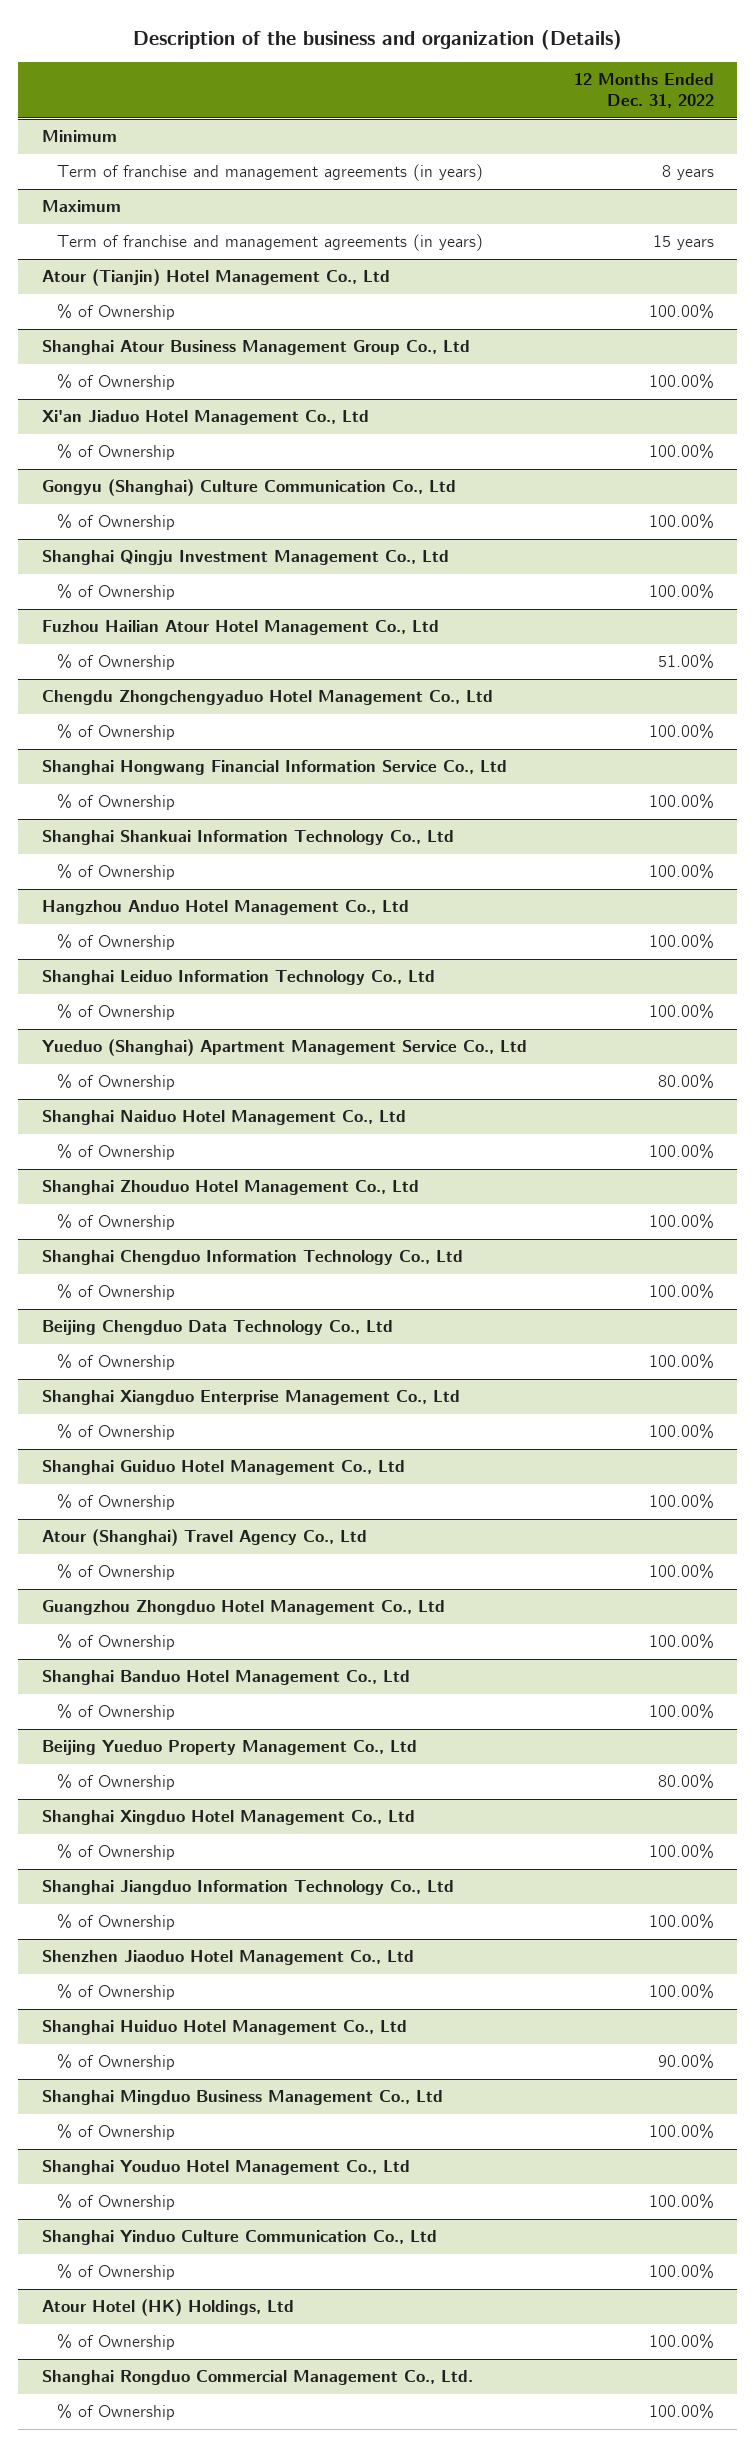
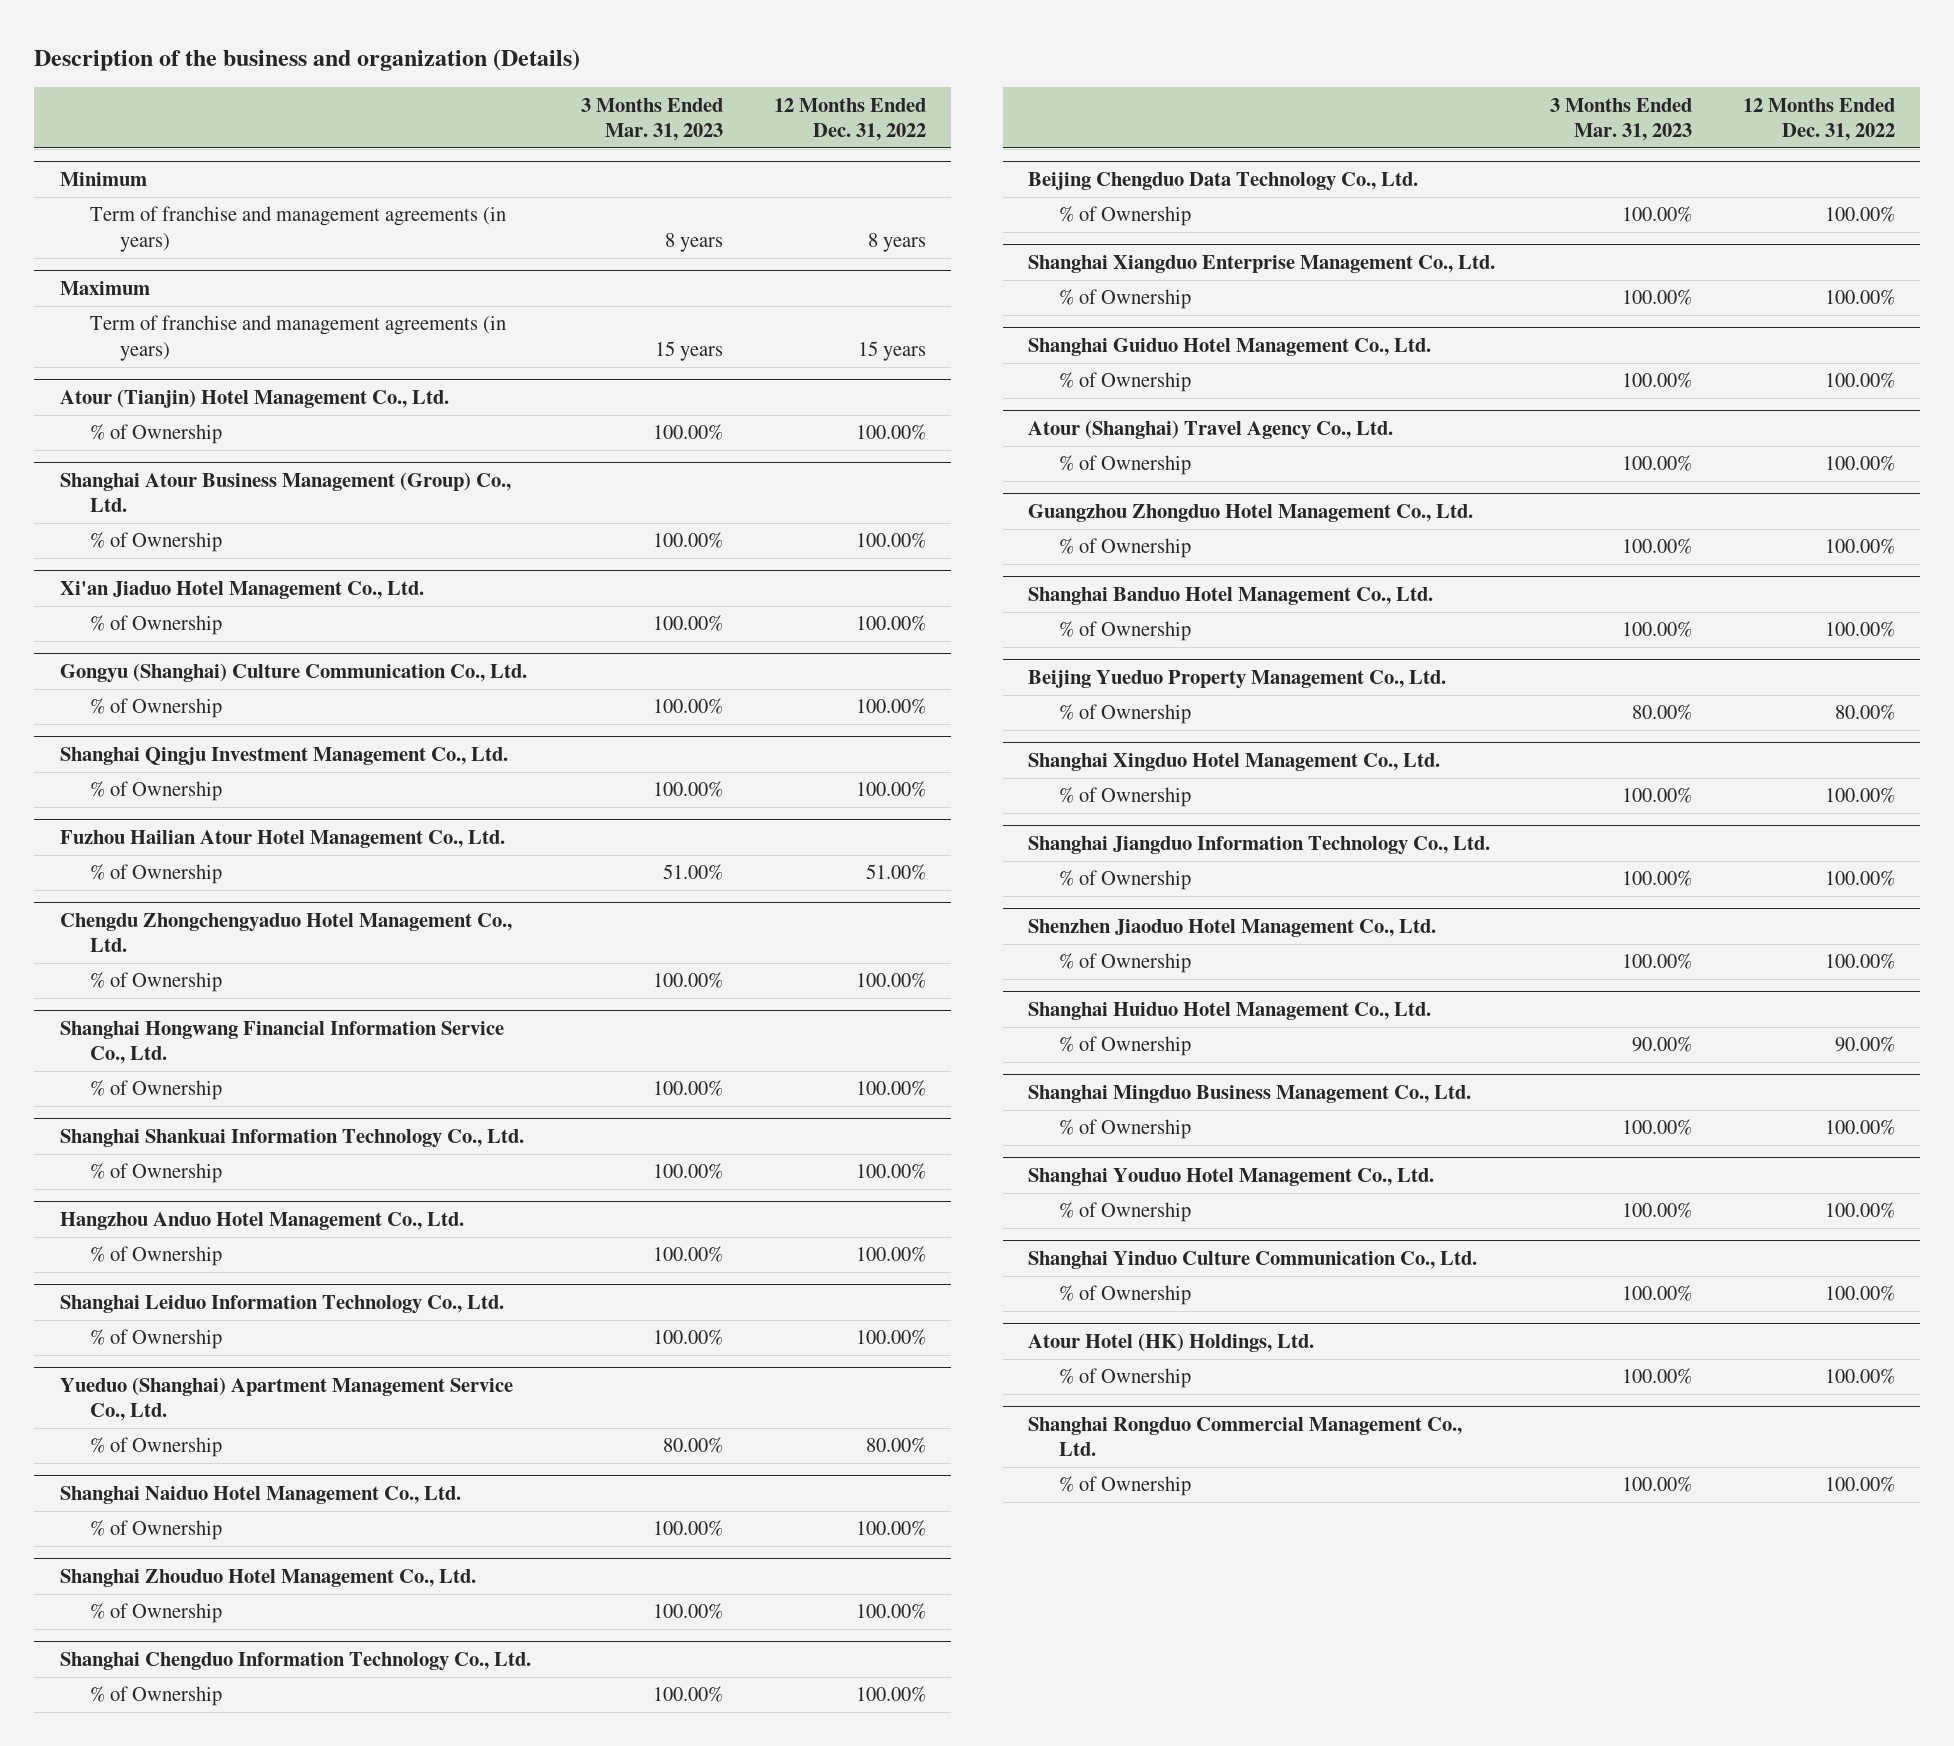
none -> [581,97,724,141] 3 Months Ended Mar. 31, 2023
[41,269,390,287] Atour (Tianjin) Hotel Management Co., Ltd -> [59,389,449,409] Atour (Tianjin) Hotel Management Co., Ltd.
[41,340,470,356] Shanghai Atour Business Management Group Co., Ltd -> [59,472,511,513] Shanghai Atour Business Management (Group) Co., Ltd.
[41,410,369,426] Xi'an Jiaduo Hotel Management Co., Ltd -> [59,581,424,600] Xi'an Jiaduo Hotel Management Co., Ltd.
[41,479,456,497] Gongyu (Shanghai) Culture Communication Co., Ltd -> [59,663,527,684] Gongyu (Shanghai) Culture Communication Co., Ltd.
[41,550,449,566] Shanghai Qingju Investment Management Co., Ltd -> [59,747,508,766] Shanghai Qingju Investment Management Co., Ltd.
[41,620,439,636] Fuzhou Hailian Atour Hotel Management Co., Ltd -> [59,830,505,849] Fuzhou Hailian Atour Hotel Management Co., Ltd.
[41,690,493,706] Chengdu Zhongchengyaduo Hotel Management Co., Ltd -> [59,913,512,953] Chengdu Zhongchengyaduo Hotel Management Co., Ltd.
[41,760,507,776] Shanghai Hongwang Financial Information Service Co., Ltd -> [59,1021,504,1065] Shanghai Hongwang Financial Information Service Co., Ltd.
[41,830,454,846] Shanghai Shankuai Information Technology Co., Ltd -> [59,1129,524,1149] Shanghai Shankuai Information Technology Co., Ltd.
[41,900,409,916] Hangzhou Anduo Hotel Management Co., Ltd -> [59,1212,464,1231] Hangzhou Anduo Hotel Management Co., Ltd.
[41,970,435,986] Shanghai Leiduo Information Technology Co., Ltd -> [59,1295,504,1315] Shanghai Leiduo Information Technology Co., Ltd.
[41,1039,527,1057] Yueduo (Shanghai) Apartment Management Service Co., Ltd -> [59,1377,513,1422] Yueduo (Shanghai) Apartment Management Service Co., Ltd.
[41,1110,406,1126] Shanghai Naiduo Hotel Management Co., Ltd -> [59,1486,461,1505] Shanghai Naiduo Hotel Management Co., Ltd.
[41,1180,419,1196] Shanghai Zhouduo Hotel Management Co., Ltd -> [59,1569,476,1588] Shanghai Zhouduo Hotel Management Co., Ltd.
[41,1250,463,1266] Shanghai Chengduo Information Technology Co., Ltd -> [59,1652,531,1672] Shanghai Chengduo Information Technology Co., Ltd.
[41,1320,393,1336] Beijing Chengduo Data Technology Co., Ltd -> [1028,172,1419,192] Beijing Chengduo Data Technology Co., Ltd.
[41,1390,460,1406] Shanghai Xiangduo Enterprise Management Co., Ltd -> [1028,255,1496,274] Shanghai Xiangduo Enterprise Management Co., Ltd.
[41,1460,405,1476] Shanghai Guiduo Hotel Management Co., Ltd -> [1028,338,1432,357] Shanghai Guiduo Hotel Management Co., Ltd.
[41,1529,367,1547] Atour (Shanghai) Travel Agency Co., Ltd -> [1028,420,1394,441] Atour (Shanghai) Travel Agency Co., Ltd.
[41,1600,445,1616] Guangzhou Zhongduo Hotel Management Co., Ltd -> [1028,504,1474,523] Guangzhou Zhongduo Hotel Management Co., Ltd.
[41,1670,410,1686] Shanghai Banduo Hotel Management Co., Ltd -> [1028,587,1434,606] Shanghai Banduo Hotel Management Co., Ltd.
[41,1740,417,1756] Beijing Yueduo Property Management Co., Ltd -> [1028,670,1447,690] Beijing Yueduo Property Management Co., Ltd.
[41,1810,415,1826] Shanghai Xingduo Hotel Management Co., Ltd -> [1028,753,1441,772] Shanghai Xingduo Hotel Management Co., Ltd.
[41,1880,454,1896] Shanghai Jiangduo Information Technology Co., Ltd -> [1028,836,1491,856] Shanghai Jiangduo Information Technology Co., Ltd.
[41,1950,414,1966] Shenzhen Jiaoduo Hotel Management Co., Ltd -> [1028,919,1437,938] Shenzhen Jiaoduo Hotel Management Co., Ltd.
[41,2020,407,2036] Shanghai Huiduo Hotel Management Co., Ltd -> [1028,1002,1432,1021] Shanghai Huiduo Hotel Management Co., Ltd.
[41,2090,443,2106] Shanghai Mingduo Business Management Co., Ltd -> [1028,1085,1472,1104] Shanghai Mingduo Business Management Co., Ltd.
[41,2160,410,2176] Shanghai Youduo Hotel Management Co., Ltd -> [1028,1168,1435,1187] Shanghai Youduo Hotel Management Co., Ltd.
[41,2230,437,2246] Shanghai Yinduo Culture Communication Co., Ltd -> [1028,1251,1478,1270] Shanghai Yinduo Culture Communication Co., Ltd.
[41,2299,294,2317] Atour Hotel (HK) Holdings, Ltd -> [1028,1333,1315,1353] Atour Hotel (HK) Holdings, Ltd.

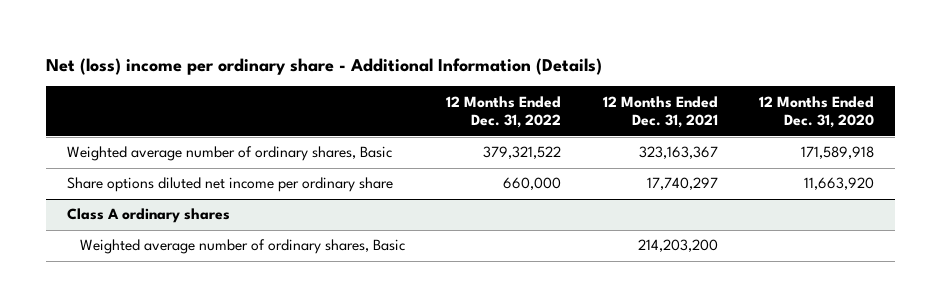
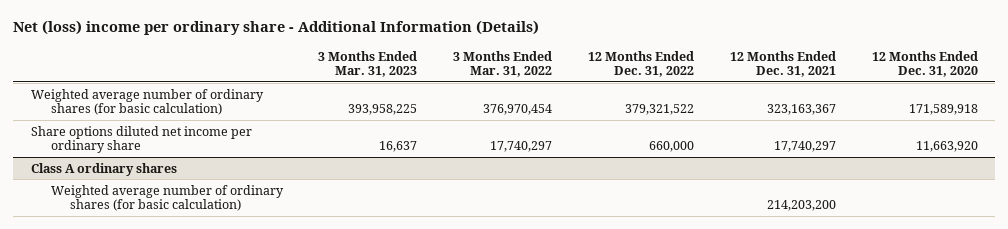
none -> [318,50,418,78] 3 Months Ended Mar. 31, 2023
none -> [453,50,553,78] 3 Months Ended Mar. 31, 2022
[66,146,392,162] Weighted average number of ordinary shares, Basic -> [30,88,264,116] Weighted average number of ordinary shares (for basic calculation)
[80,239,406,255] Weighted average number of ordinary shares, Basic -> [50,184,284,212] Weighted average number of ordinary shares (for basic calculation)

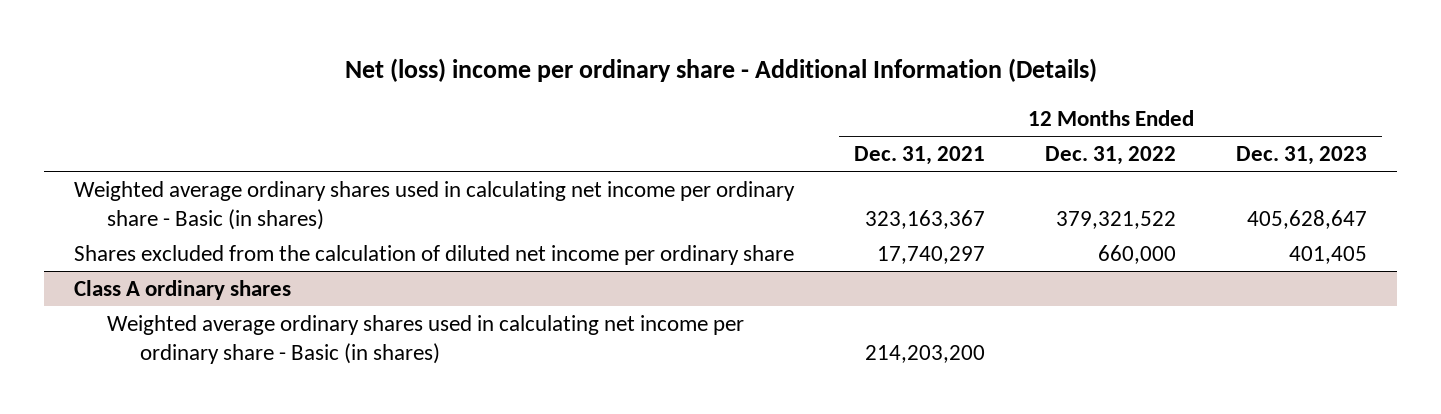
[318,50,418,78] 3 Months Ended Mar. 31, 2023 -> none
[453,50,553,78] 3 Months Ended Mar. 31, 2022 -> none
[871,50,978,78] 12 Months Ended Dec. 31, 2020 -> none
none -> [1236,146,1368,166] Dec. 31, 2023
[30,88,264,116] Weighted average number of ordinary shares (for basic calculation) -> [73,180,795,230] Weighted average ordinary shares used in calculating net income per ordinary share - Basic (in shares)
[30,125,252,154] Share options diluted net income per ordinary share -> [73,244,794,265] Shares excluded from the calculation of diluted net income per ordinary share
[50,184,284,212] Weighted average number of ordinary shares (for basic calculation) -> [106,314,744,364] Weighted average ordinary shares used in calculating net income per ordinary share - Basic (in shares)

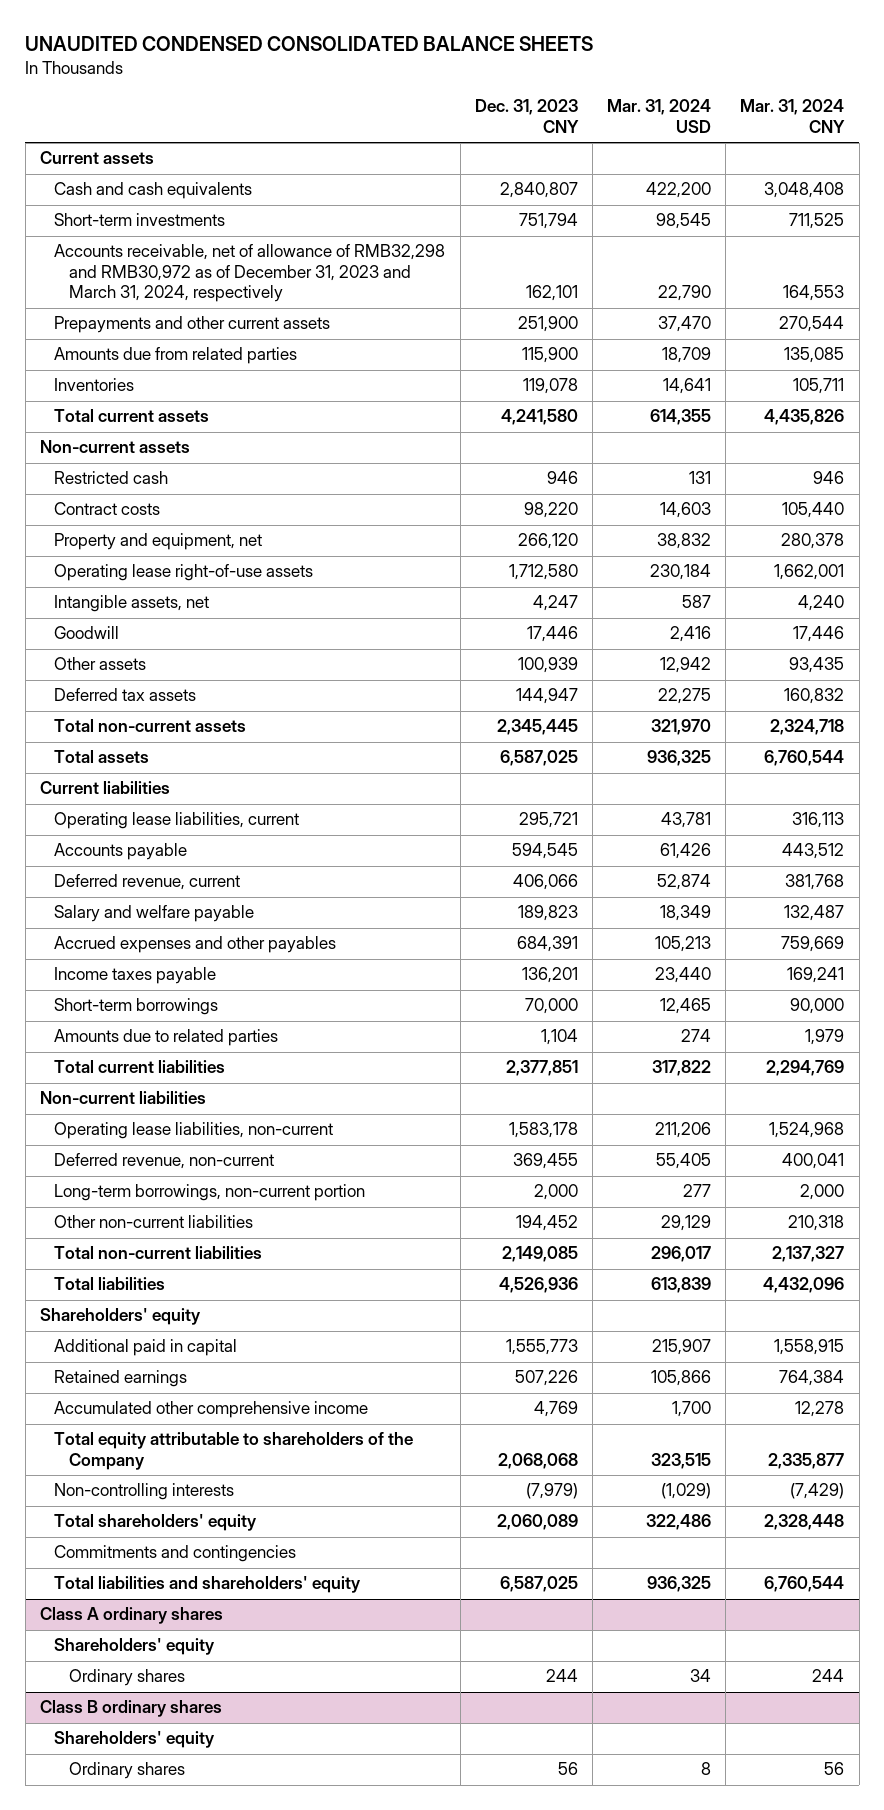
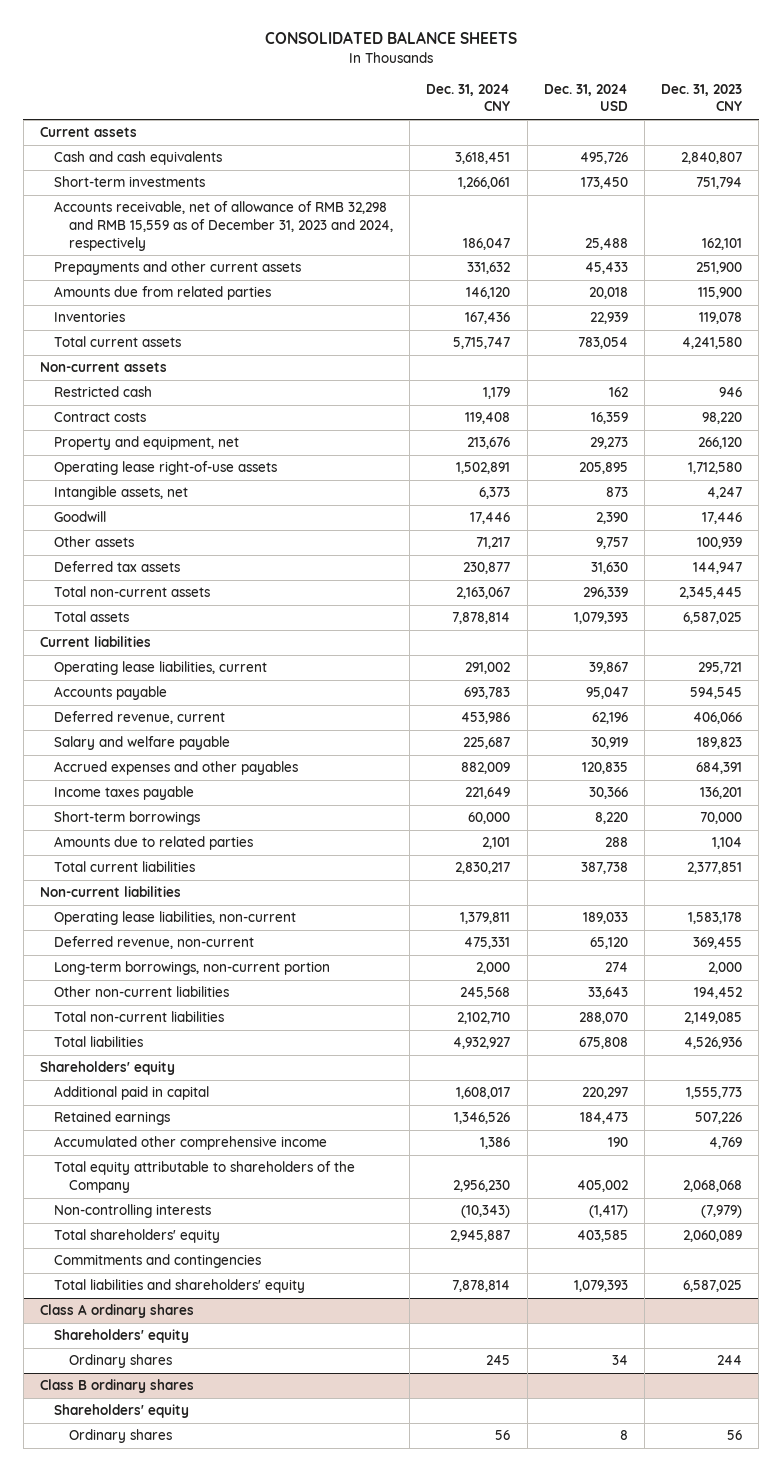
[25,36,594,52] UNAUDITED CONDENSED CONSOLIDATED BALANCE SHEETS -> [264,31,517,45] CONSOLIDATED BALANCE SHEETS
[607,99,712,133] Mar. 31, 2024 USD -> none
[740,99,846,133] Mar. 31, 2024 CNY -> none
none -> [426,83,511,112] Dec. 31, 2024 CNY
none -> [543,83,628,112] Dec. 31, 2024 USD
[54,244,446,303] Accounts receivable, net of allowance of RMB32,298 and RMB30,972 as of December 31, 2023 and March 31, 2024, respectively -> [54,201,394,251] Accounts receivable, net of allowance of RMB 32,298 and RMB 15,559 as of December 31, 2023 and 2024, respectively

